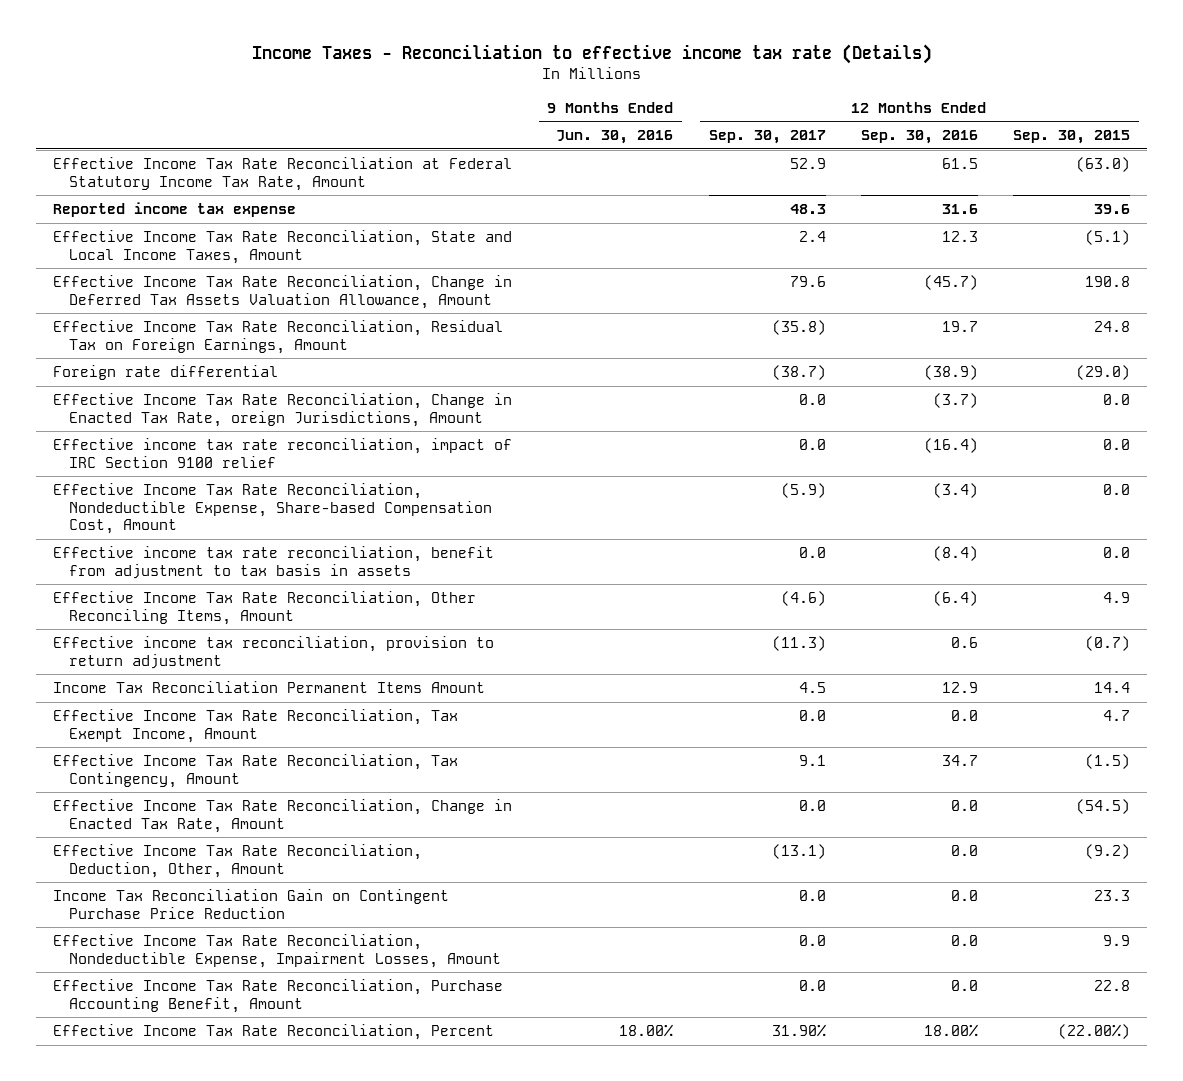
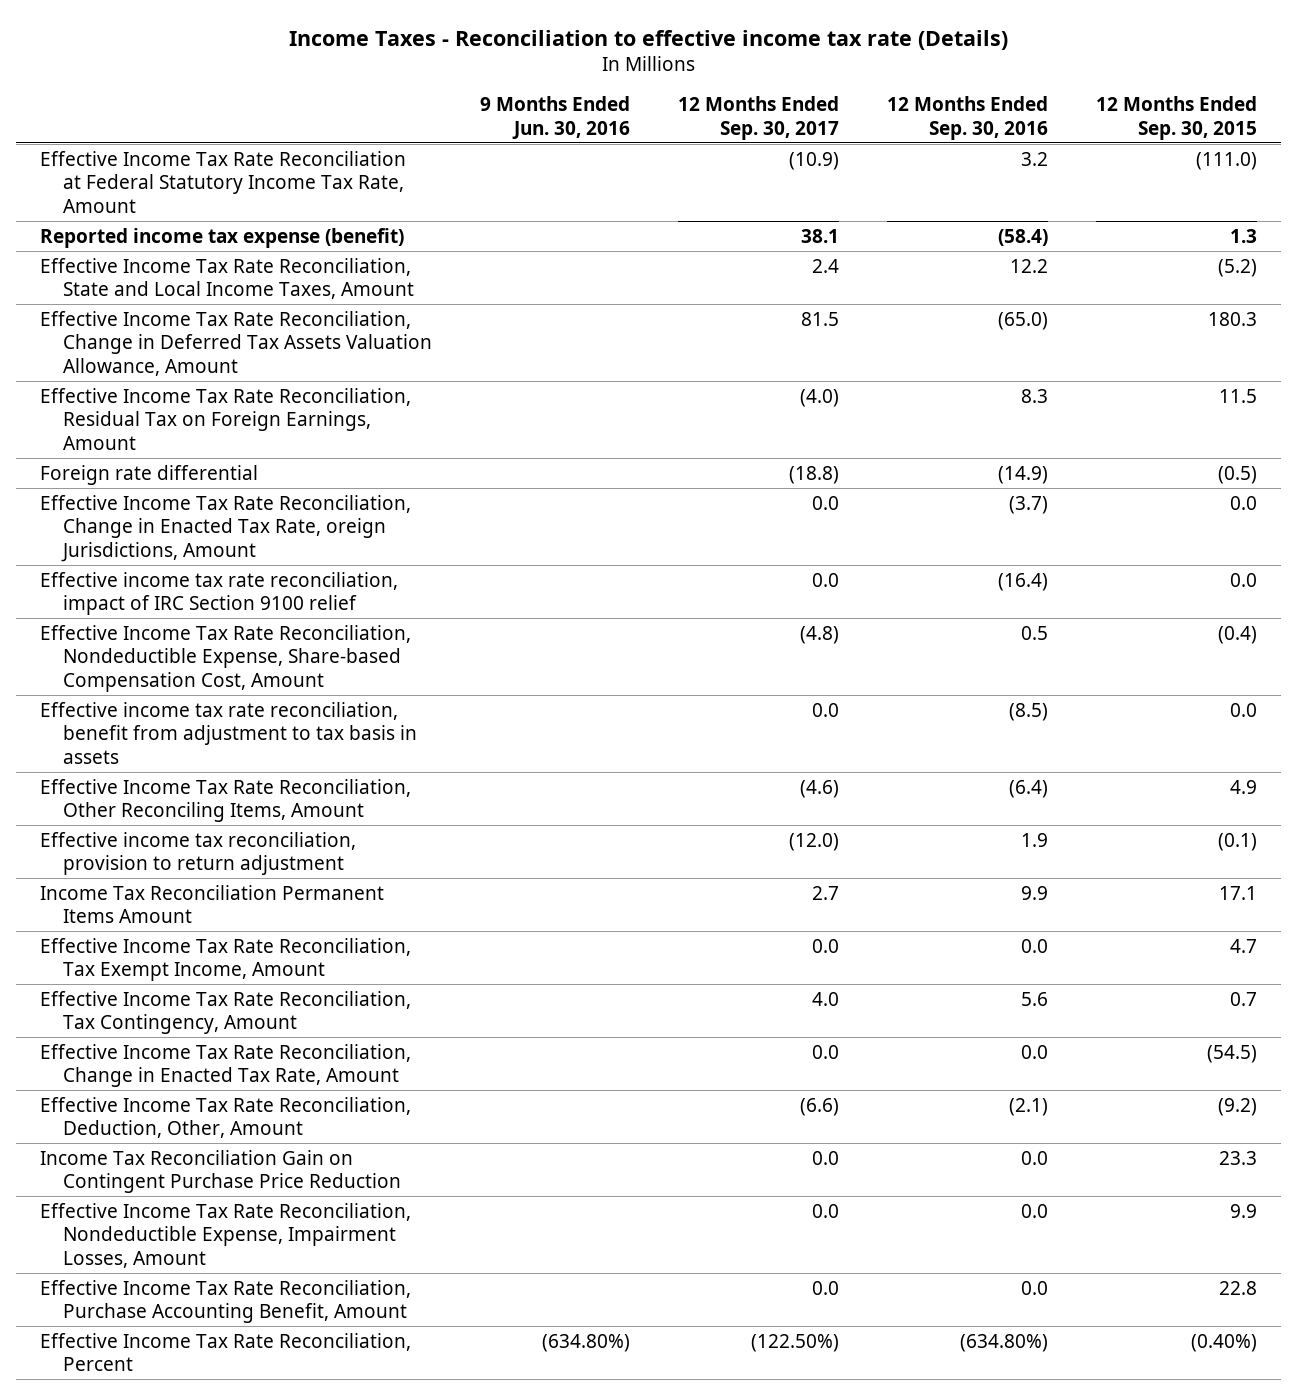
[789,157,826,169] 52.9 -> [788,151,839,170] (10.9)
[941,157,978,169] 61.5 -> [1021,151,1049,166] 3.2
[1075,156,1130,172] (63.0) -> [1196,151,1258,170] (111.0)
[53,201,297,217] Reported income tax expense -> [40,227,405,248] Reported income tax expense (benefit)
[789,203,826,214] 48.3 -> [800,228,839,243] 38.1
[941,203,978,214] 31.6 -> [998,228,1049,246] (58.4)
[1093,203,1130,214] 39.6 -> [1230,228,1258,243] 1.3
[941,230,978,242] 12.3 -> [1010,258,1049,273] 12.2
[1084,229,1130,245] (5.1) -> [1218,258,1258,277] (5.2)
[789,275,826,287] 79.6 -> [800,311,839,326] 81.5
[923,274,978,290] (45.7) -> [998,311,1049,330] (65.0)
[1084,275,1130,287] 190.8 -> [1208,311,1258,326] 180.3
[771,319,826,335] (35.8) -> [799,388,839,407] (4.0)
[941,320,978,332] 19.7 -> [1021,388,1049,403] 8.3
[1093,320,1130,332] 24.8 -> [1219,388,1258,403] 11.5
[771,364,826,380] (38.7) -> [788,465,839,484] (18.8)
[923,364,978,380] (38.9) -> [998,465,1049,484] (14.9)
[1075,364,1130,380] (29.0) -> [1218,465,1258,484] (0.5)
[780,482,826,498] (5.9) -> [799,625,839,644] (4.8)
[932,482,978,498] (3.4) -> [1021,625,1049,640] 0.5
[1102,483,1130,495] 0.0 -> [1218,625,1258,644] (0.4)
[932,545,978,561] (8.4) -> [1009,702,1049,721] (8.5)
[771,635,826,651] (11.3) -> [788,832,839,851] (12.0)
[950,636,978,648] 0.6 -> [1021,832,1049,847] 1.9
[1084,635,1130,651] (0.7) -> [1218,832,1258,851] (0.1)
[798,681,826,693] 4.5 -> [811,885,839,900] 2.7
[941,681,978,693] 12.9 -> [1021,885,1049,900] 9.9
[1093,681,1130,693] 14.4 -> [1219,885,1258,900] 17.1
[798,754,826,766] 9.1 -> [811,991,839,1006] 4.0
[941,754,978,766] 34.7 -> [1021,991,1049,1006] 5.6
[1084,753,1130,769] (1.5) -> [1230,991,1258,1006] 0.7
[771,843,826,859] (13.1) -> [799,1097,839,1116] (6.6)
[950,844,978,856] 0.0 -> [1009,1097,1049,1116] (2.1)
[619,1023,674,1037] 18.00% -> [541,1333,630,1352] (634.80%)
[771,1023,826,1037] 31.90% -> [750,1333,839,1352] (122.50%)
[923,1023,978,1037] 18.00% -> [960,1333,1049,1352] (634.80%)
[1057,1023,1130,1039] (22.00%) -> [1191,1333,1258,1352] (0.40%)

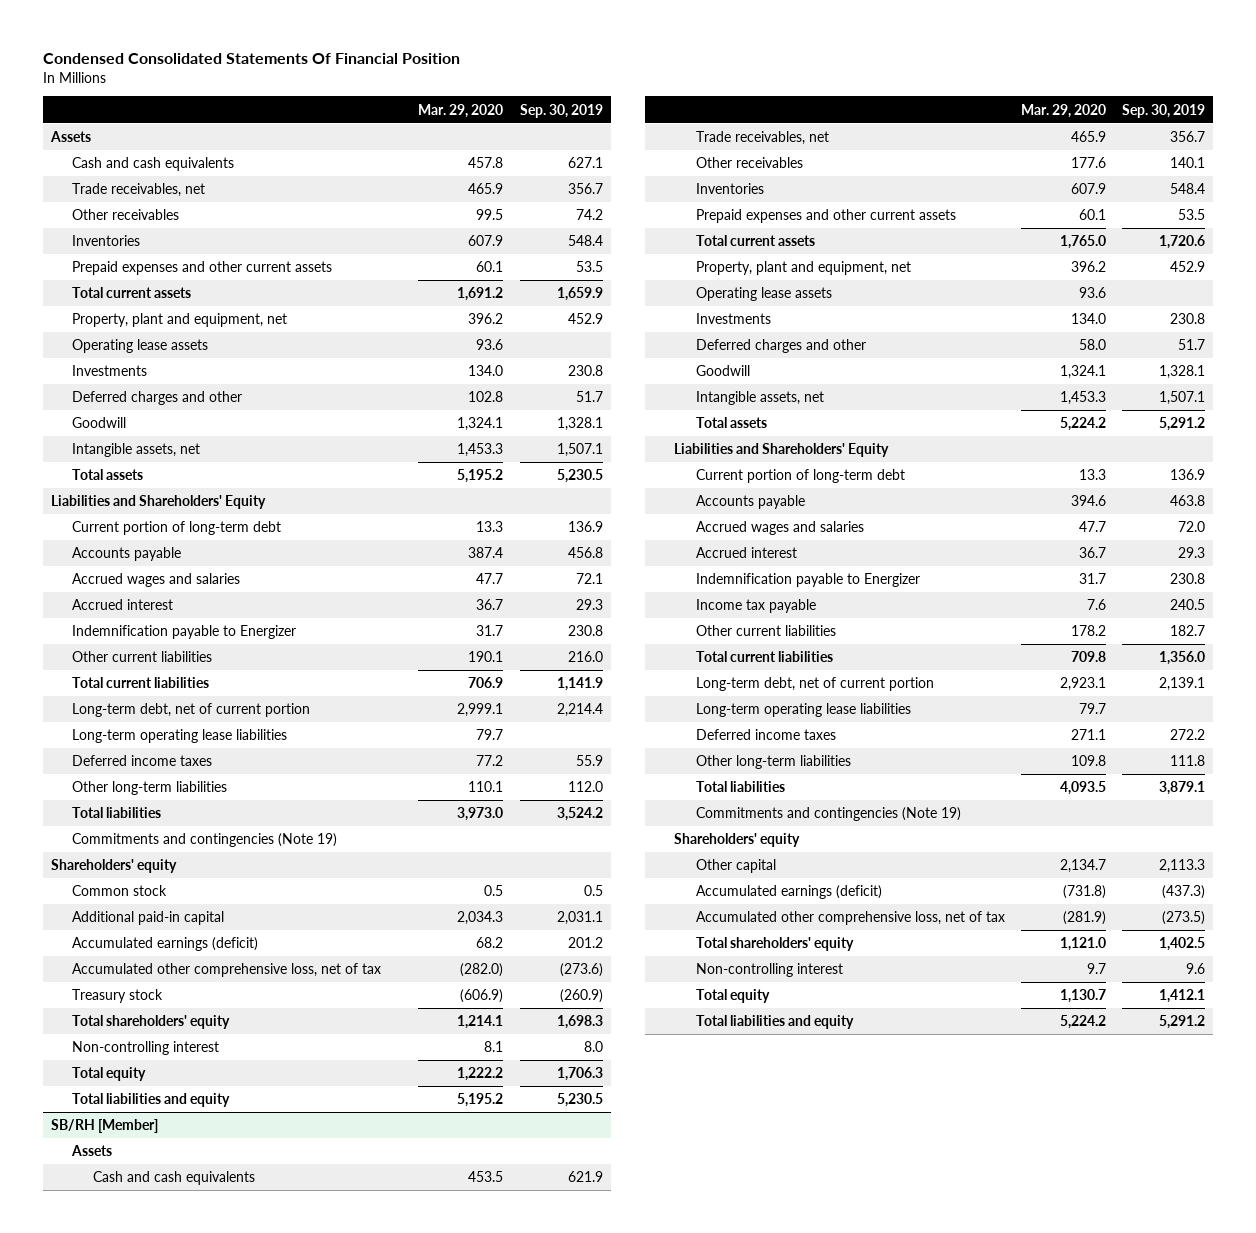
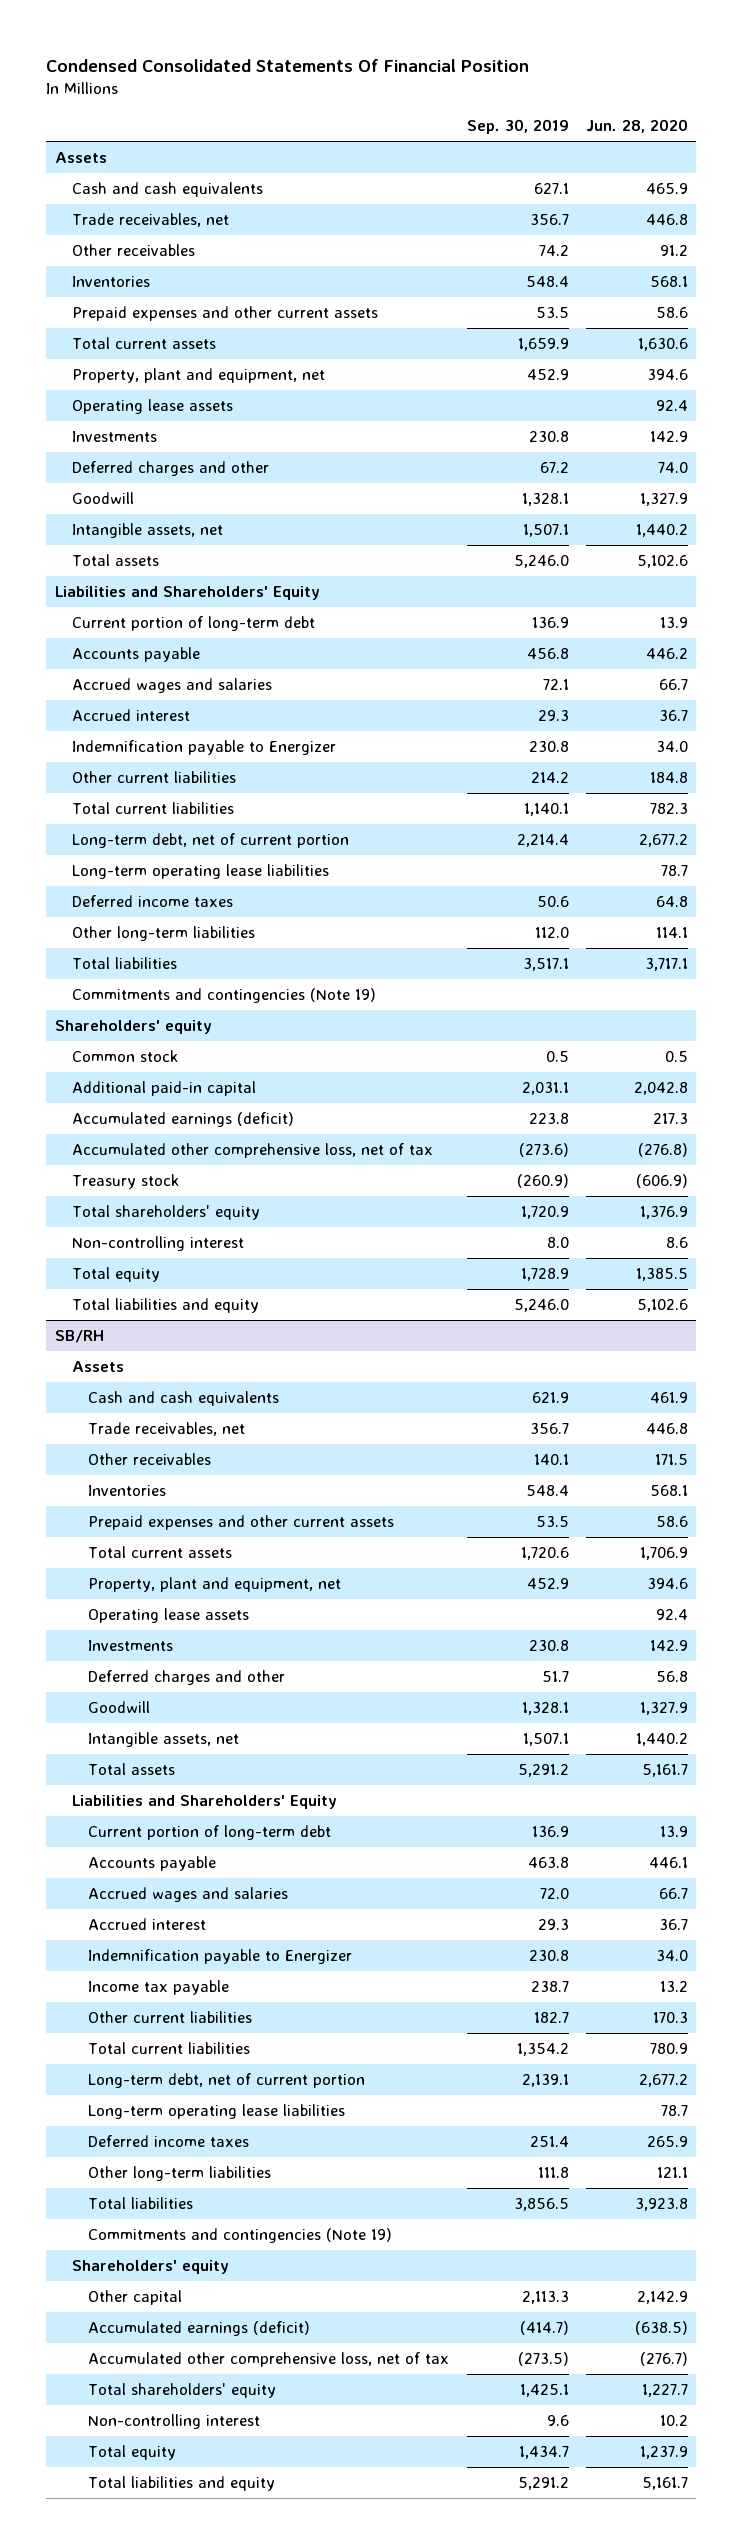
[418,103,504,118] Mar. 29, 2020 -> none
none -> [585,119,688,134] Jun. 28, 2020
[575,391,603,403] 51.7 -> [539,462,569,474] 67.2
[556,469,603,484] 5,230.5 -> [513,555,569,569] 5,246.0
[567,651,603,663] 216.0 -> [530,772,569,784] 214.2
[556,677,603,692] 1,141.9 -> [523,803,569,817] 1,140.1
[575,755,603,767] 55.9 -> [536,896,569,908] 50.6
[556,807,603,822] 3,524.2 -> [522,958,569,972] 3,517.1
[567,937,603,949] 201.2 -> [528,1113,569,1125] 223.8
[556,1015,603,1030] 1,698.3 -> [520,1206,569,1220] 1,720.9
[556,1067,603,1082] 1,706.3 -> [520,1268,569,1282] 1,728.9
[556,1093,603,1108] 5,230.5 -> [513,1299,569,1313] 5,246.0
[50,1119,158,1134] SB/RH [Member] -> [55,1330,105,1344] SB/RH
[1169,599,1205,611] 240.5 -> [530,1981,569,1993] 238.7
[1158,651,1205,666] 1,356.0 -> [516,2043,569,2057] 1,354.2
[1169,729,1205,741] 272.2 -> [529,2136,569,2148] 251.4
[1158,781,1205,796] 3,879.1 -> [513,2198,569,2212] 3,856.5
[1161,885,1205,900] (437.3) -> [519,2321,569,2336] (414.7)
[1158,937,1205,952] 1,402.5 -> [519,2384,569,2398] 1,425.1
[1158,989,1205,1004] 1,412.1 -> [518,2446,569,2460] 1,434.7

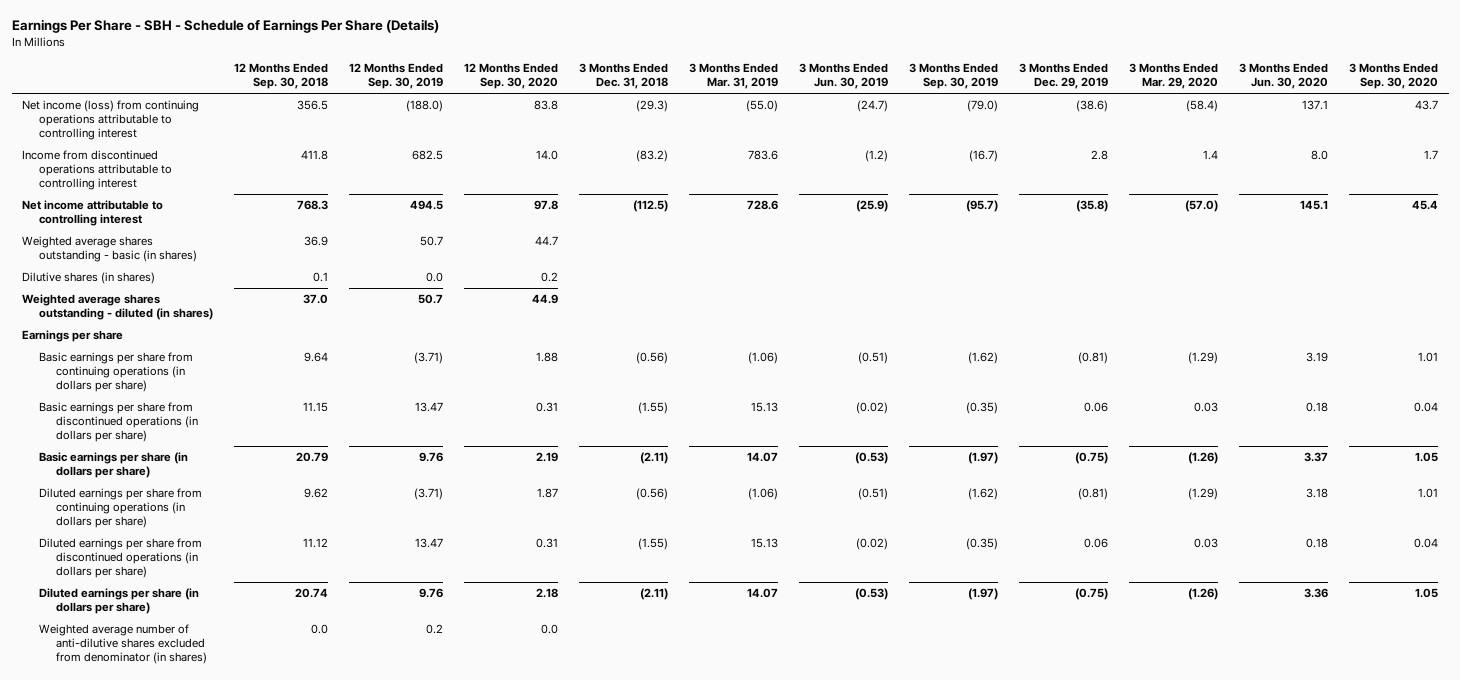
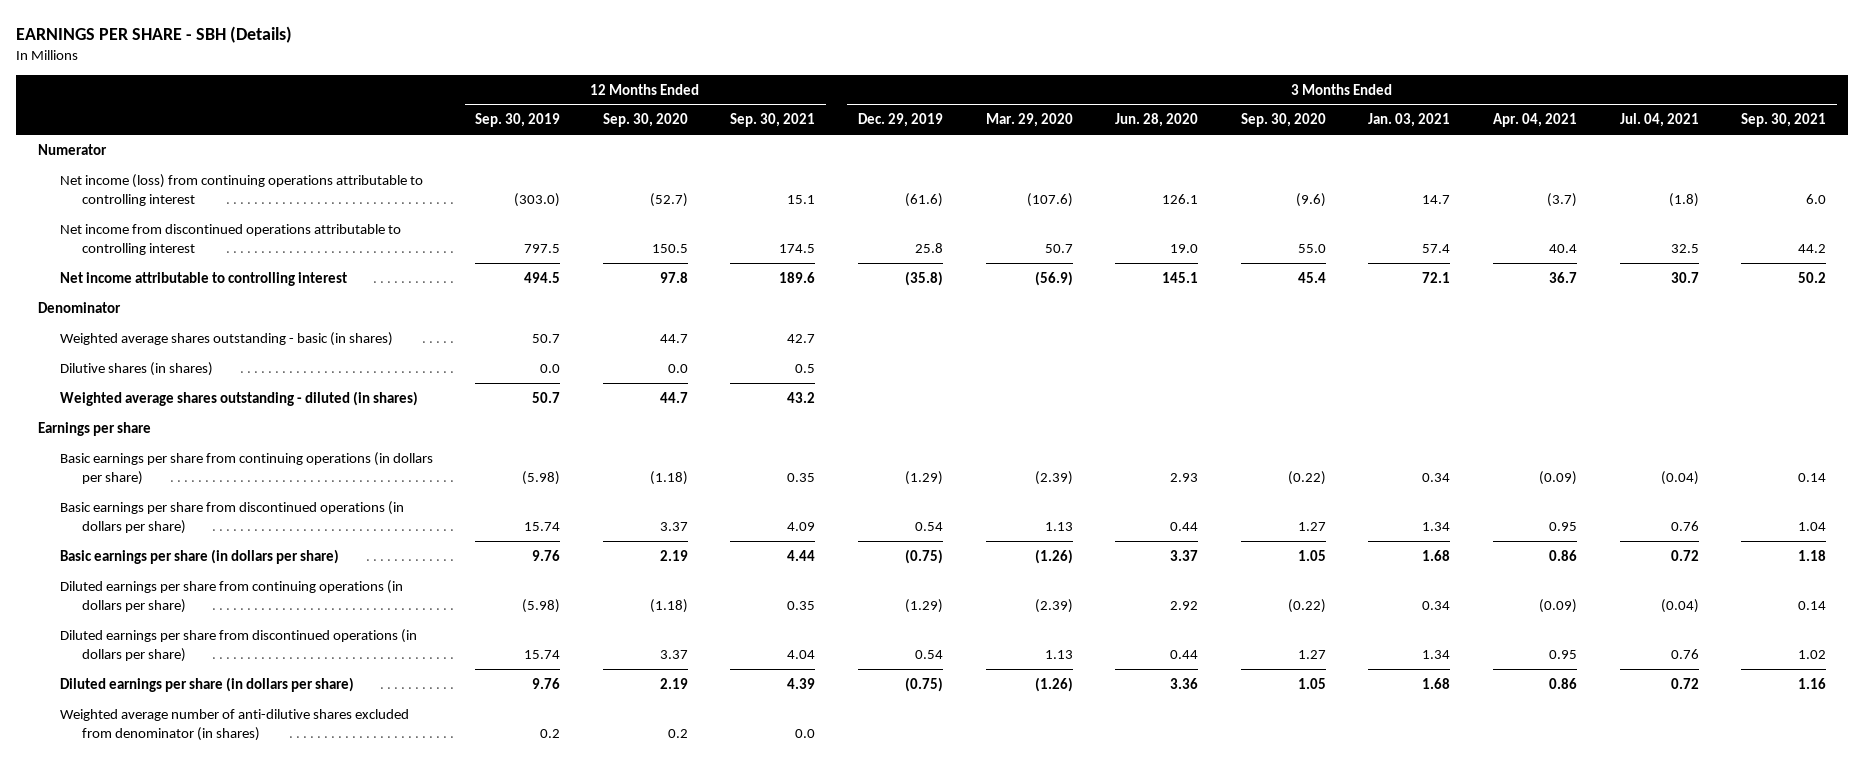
[11,18,439,33] Earnings Per Share - SBH - Schedule of Earnings Per Share (Details) -> [16,25,293,43] EARNINGS PER SHARE - SBH (Details)
[233,63,328,90] 12 Months Ended Sep. 30, 2018 -> none
[578,63,668,90] 3 Months Ended Dec. 31, 2018 -> none
[688,63,778,90] 3 Months Ended Mar. 31, 2019 -> none
[798,63,888,90] 3 Months Ended Jun. 30, 2019 -> none
[909,63,999,90] 3 Months Ended Sep. 30, 2019 -> none
[1239,63,1329,90] 3 Months Ended Jun. 30, 2020 -> none
none -> [730,113,816,128] Sep. 30, 2021
none -> [1115,113,1199,128] Jun. 28, 2020
none -> [1368,113,1451,128] Jan. 03, 2021
none -> [1493,113,1578,128] Apr. 04, 2021
none -> [1619,113,1699,128] Jul. 04, 2021
none -> [1741,113,1827,128] Sep. 30, 2021
none -> [37,143,107,155] Numerator
[405,100,443,113] (188.0) -> [514,192,561,207] (303.0)
[533,100,558,111] 83.8 -> [649,192,688,207] (52.7)
[1076,100,1109,113] (38.6) -> [905,192,944,207] (61.6)
[1186,100,1219,113] (58.4) -> [1026,192,1073,207] (107.6)
[1415,100,1439,111] 43.7 -> [1295,192,1326,207] (9.6)
[22,150,172,191] Income from discontinued operations attributable to controlling interest -> [59,223,401,255] Net income from discontinued operations attributable to controlling interest
[411,150,443,161] 682.5 -> [524,243,561,253] 797.5
[535,150,558,161] 14.0 -> [651,243,688,253] 150.5
[1091,150,1109,161] 2.8 -> [915,242,944,253] 25.8
[1203,150,1219,161] 1.4 -> [1044,243,1073,253] 50.7
[1424,150,1439,161] 1.7 -> [1297,243,1326,253] 55.0
[1185,200,1219,213] (57.0) -> [1034,270,1073,286] (56.9)
none -> [37,301,121,313] Denominator
[540,272,558,283] 0.2 -> [667,363,688,373] 0.0
[531,294,558,305] 44.9 -> [659,391,688,403] 44.7
[413,352,443,365] (3.71) -> [522,470,561,485] (5.98)
[535,352,558,363] 1.88 -> [649,470,688,485] (1.18)
[1078,352,1109,365] (0.81) -> [905,470,944,485] (1.29)
[1188,352,1219,365] (1.29) -> [1034,470,1073,485] (2.39)
[1418,352,1439,363] 1.01 -> [1287,470,1326,485] (0.22)
[414,402,443,413] 13.47 -> [524,521,561,531] 15.74
[535,402,558,413] 0.31 -> [659,521,688,531] 3.37
[1084,402,1109,413] 0.06 -> [915,521,944,531] 0.54
[1194,402,1219,413] 0.03 -> [1044,521,1073,531] 1.13
[1414,402,1439,413] 0.04 -> [1297,521,1326,531] 1.27
[413,488,443,501] (3.71) -> [522,598,561,613] (5.98)
[536,488,558,499] 1.87 -> [649,598,688,613] (1.18)
[1078,488,1109,501] (0.81) -> [905,598,944,613] (1.29)
[1188,488,1219,501] (1.29) -> [1034,598,1073,613] (2.39)
[1418,488,1439,499] 1.01 -> [1287,598,1326,613] (0.22)
[414,538,443,549] 13.47 -> [524,649,561,659] 15.74
[535,538,558,549] 0.31 -> [659,649,688,659] 3.37
[1084,538,1109,549] 0.06 -> [915,649,944,659] 0.54
[1194,538,1219,549] 0.03 -> [1044,649,1073,659] 1.13
[1414,538,1439,549] 0.04 -> [1297,649,1326,659] 1.27
[535,588,558,599] 2.18 -> [659,677,688,689] 2.19
[540,624,558,635] 0.0 -> [667,728,688,738] 0.2

